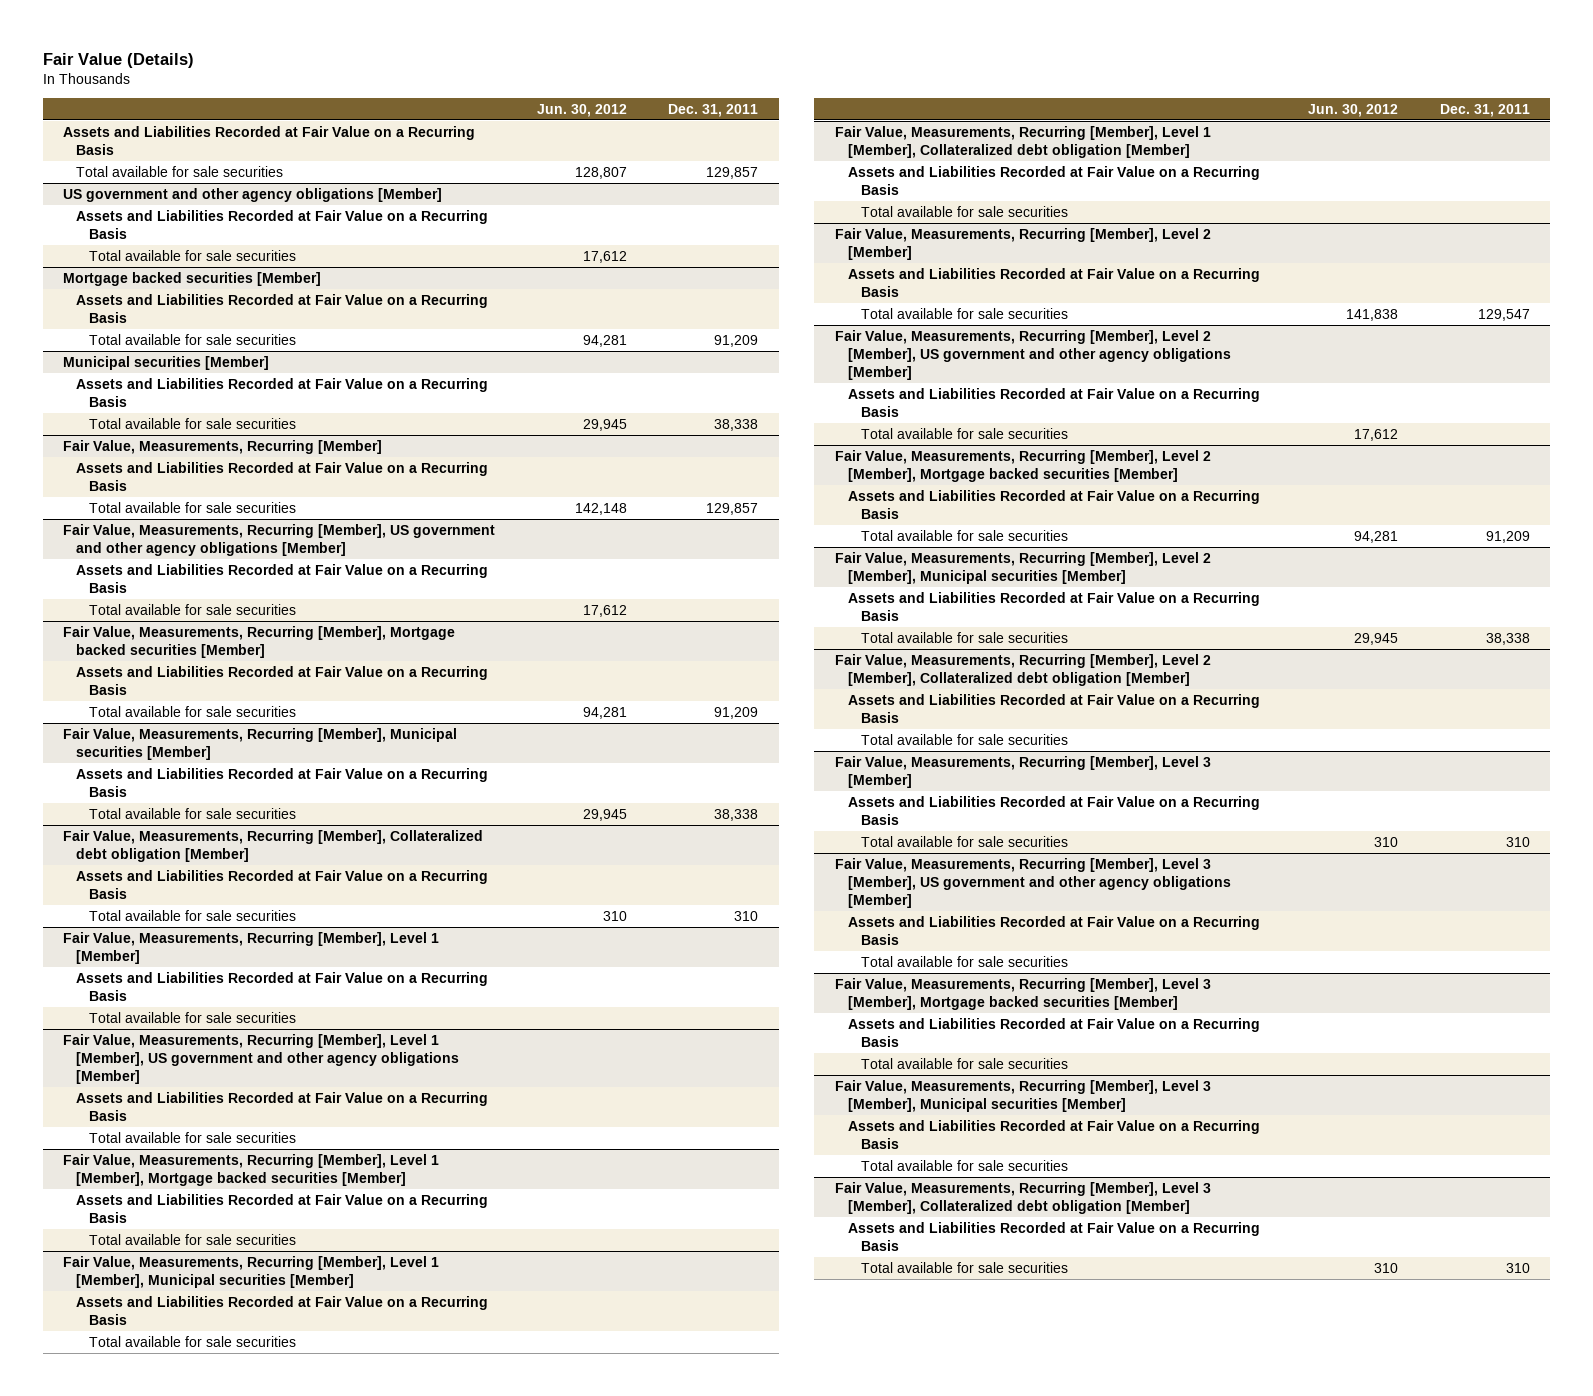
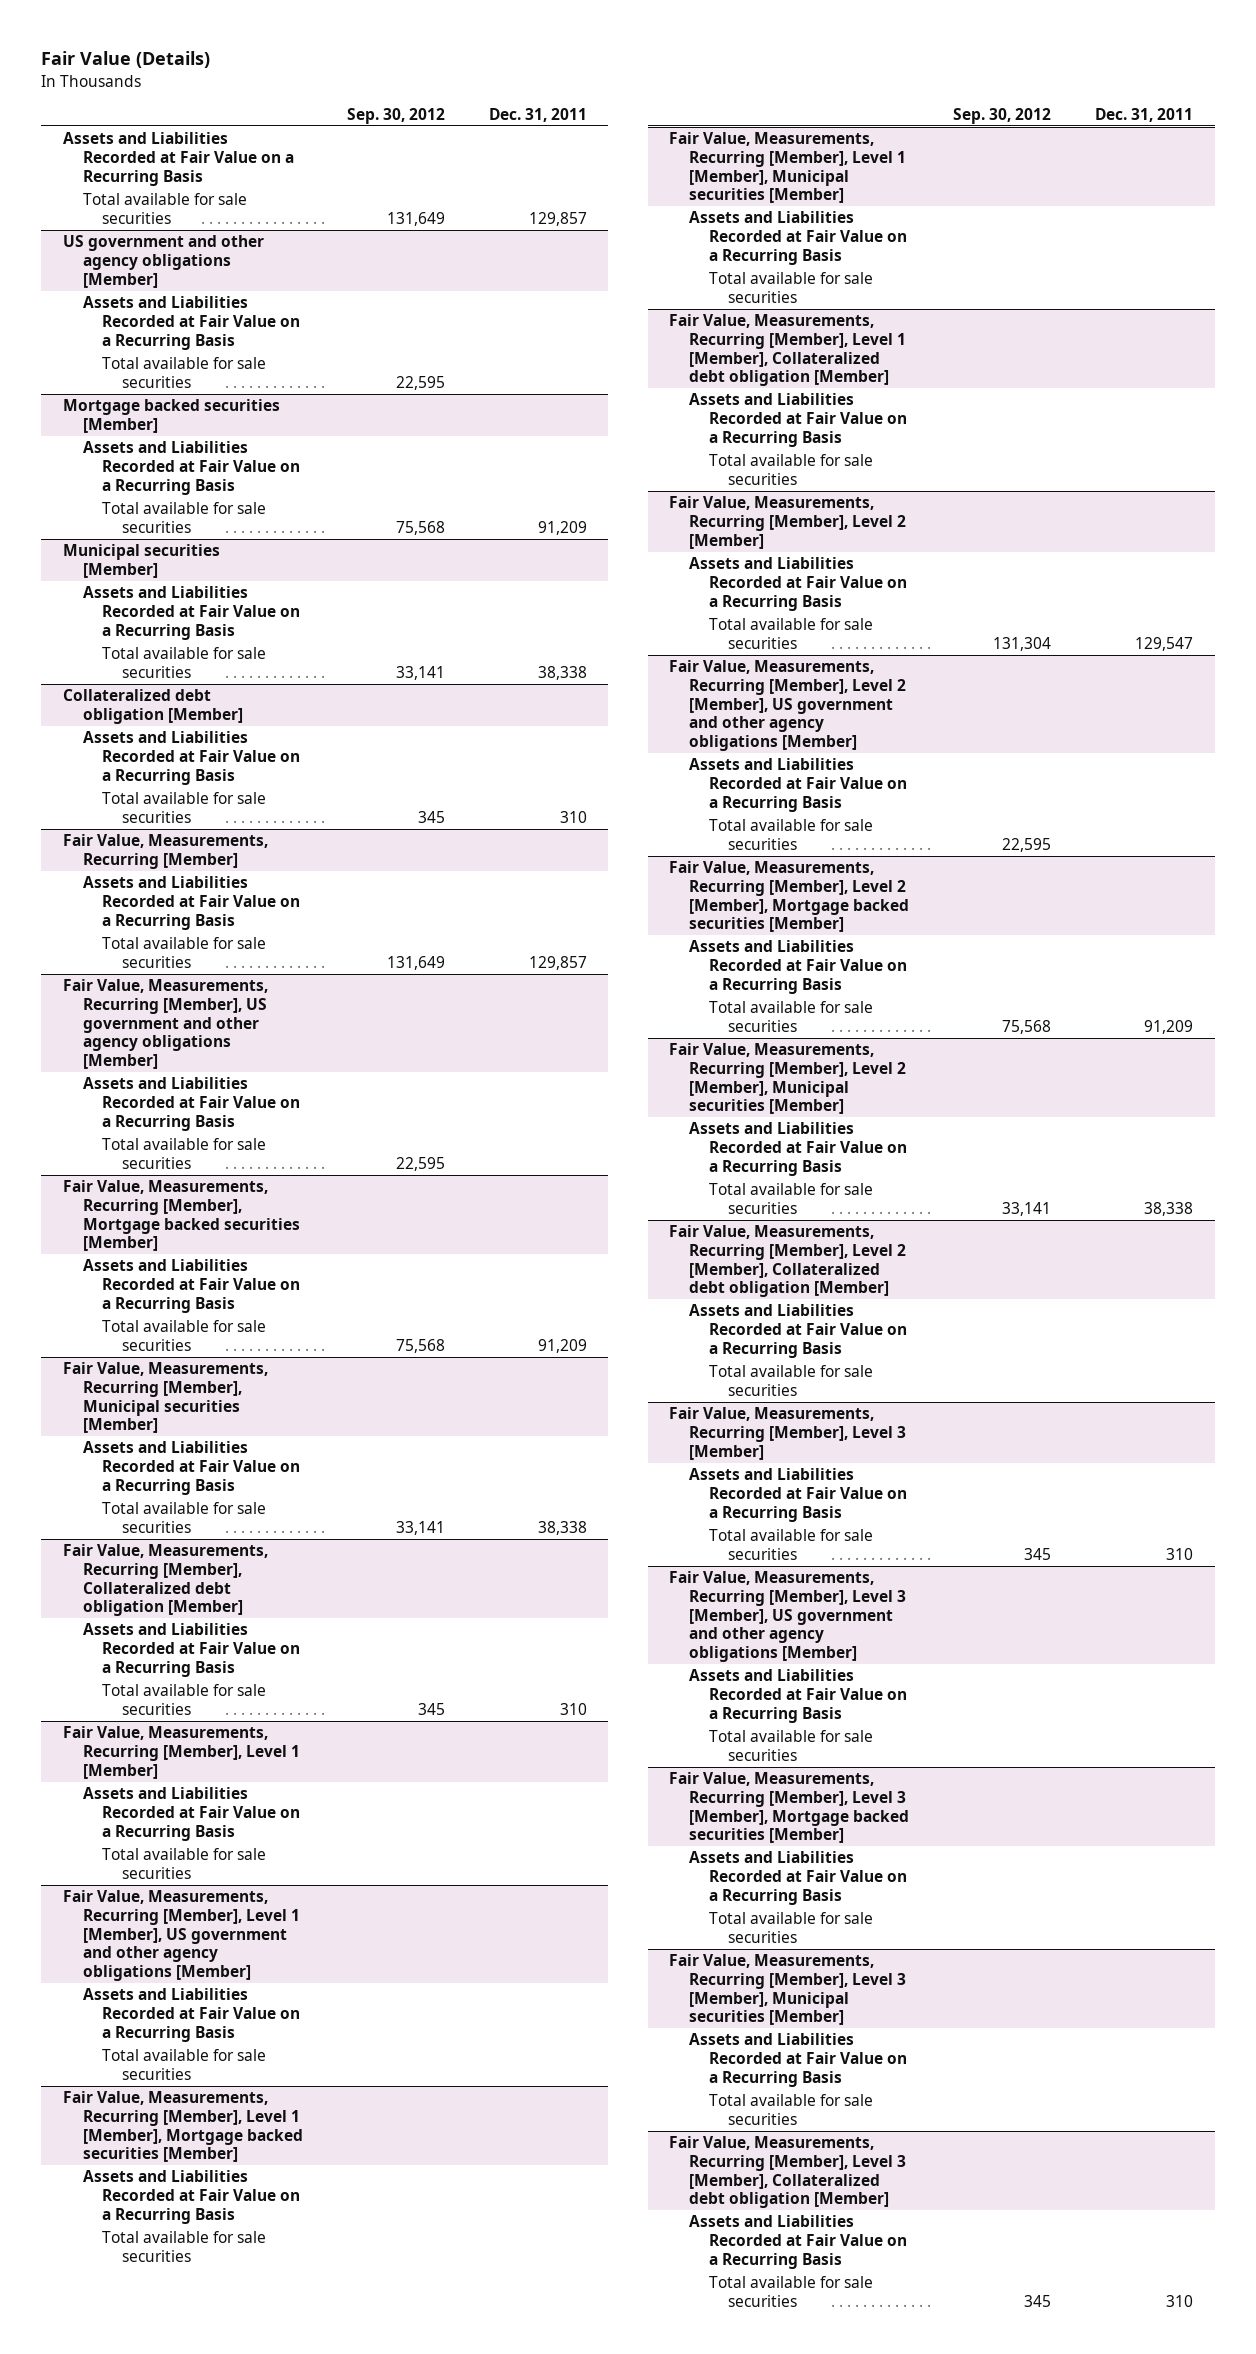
[536,103,627,117] Jun. 30, 2012 -> none
none -> [346,107,445,124] Sep. 30, 2012
none -> [63,689,243,725] Collateralized debt obligation [Member]
none -> [82,731,301,785] Assets and Liabilities Recorded at Fair Value on a Recurring Basis
none -> [102,792,267,824] Total available for sale securities

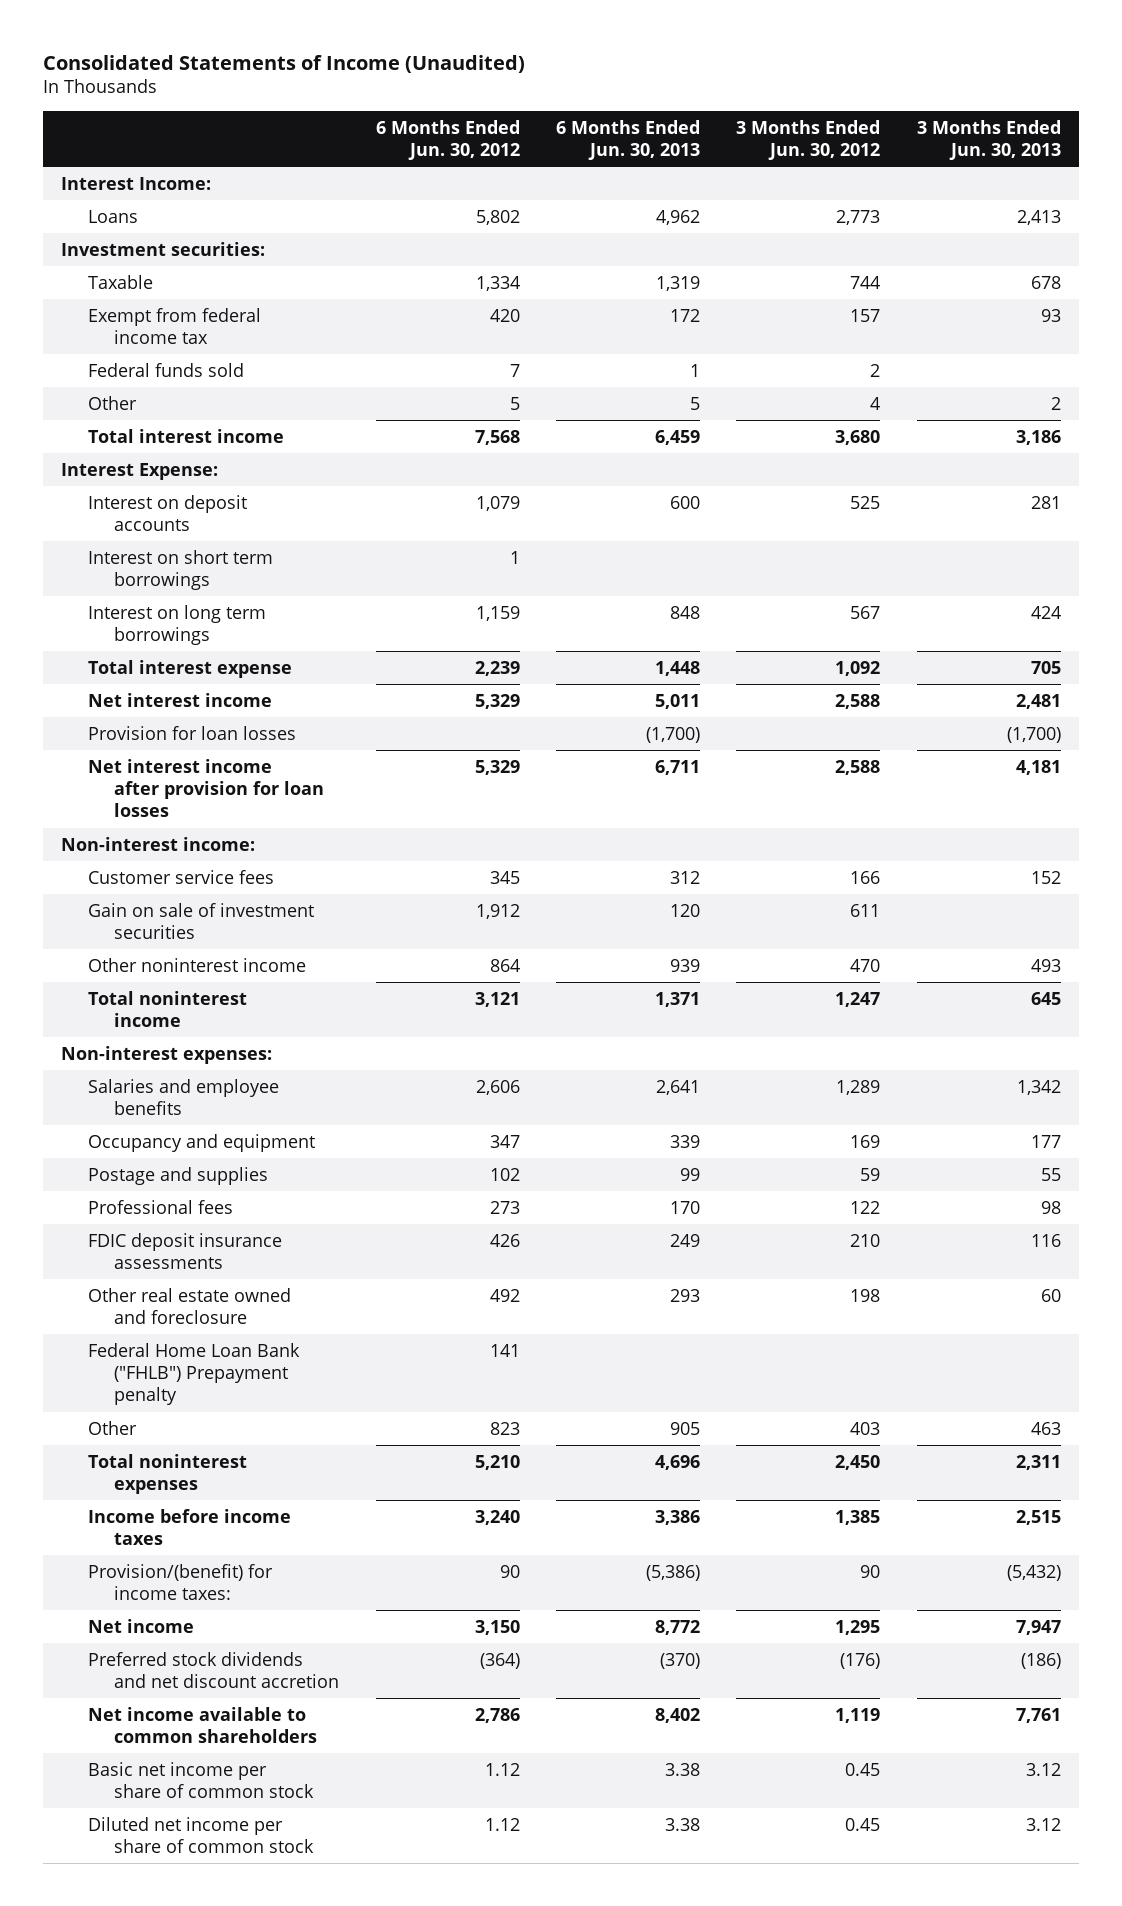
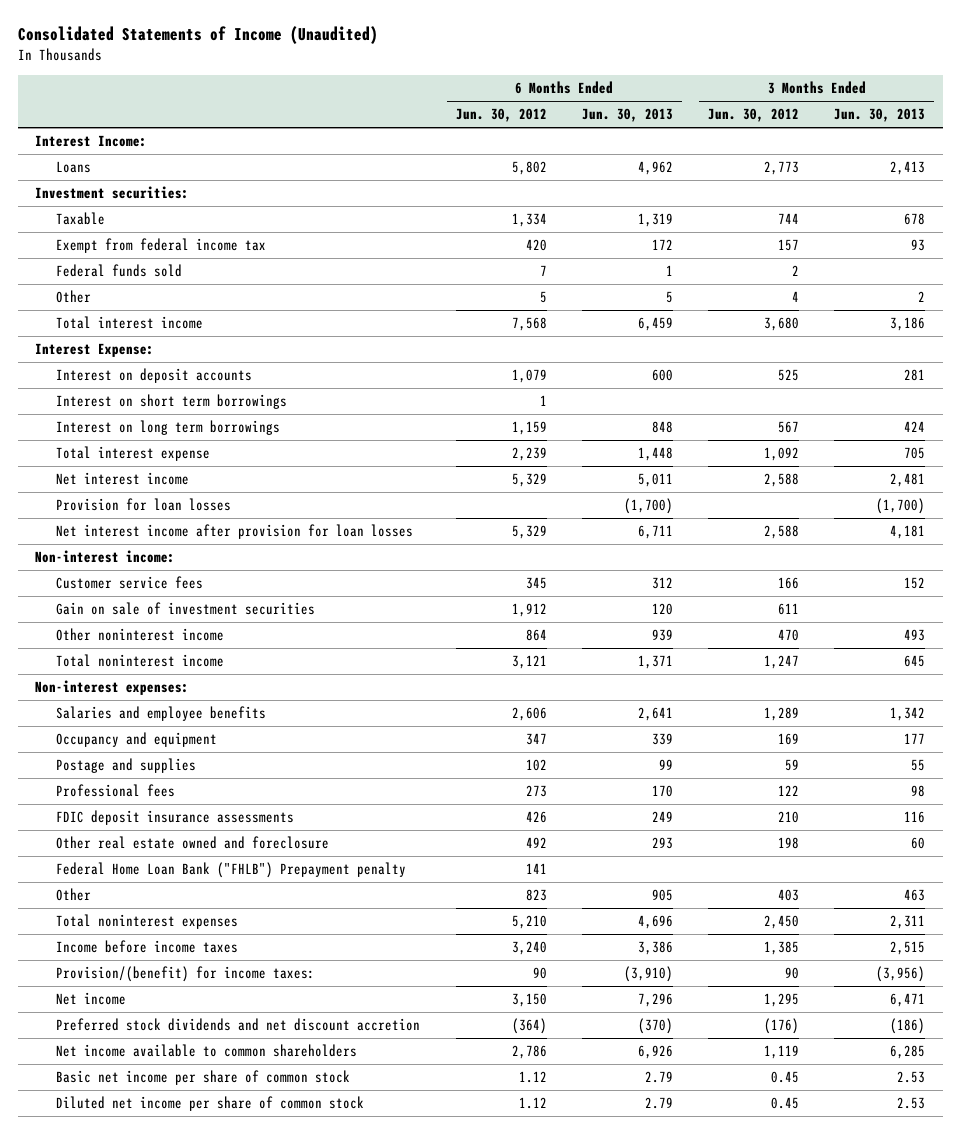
[645,1564,700,1581] (5,386) -> [623,966,673,983] (3,910)
[1006,1564,1061,1581] (5,432) -> [876,966,926,983] (3,956)
[654,1619,700,1635] 8,772 -> [637,993,673,1008] 7,296
[1015,1619,1061,1635] 7,947 -> [890,993,926,1008] 6,471
[654,1707,700,1723] 8,402 -> [637,1045,673,1060] 6,926
[1015,1707,1061,1723] 7,761 -> [890,1045,926,1060] 6,285
[664,1762,700,1776] 3.38 -> [644,1071,673,1084] 2.79
[1025,1762,1061,1776] 3.12 -> [897,1071,926,1084] 2.53
[664,1817,700,1831] 3.38 -> [644,1097,673,1110] 2.79
[1025,1817,1061,1831] 3.12 -> [897,1097,926,1110] 2.53

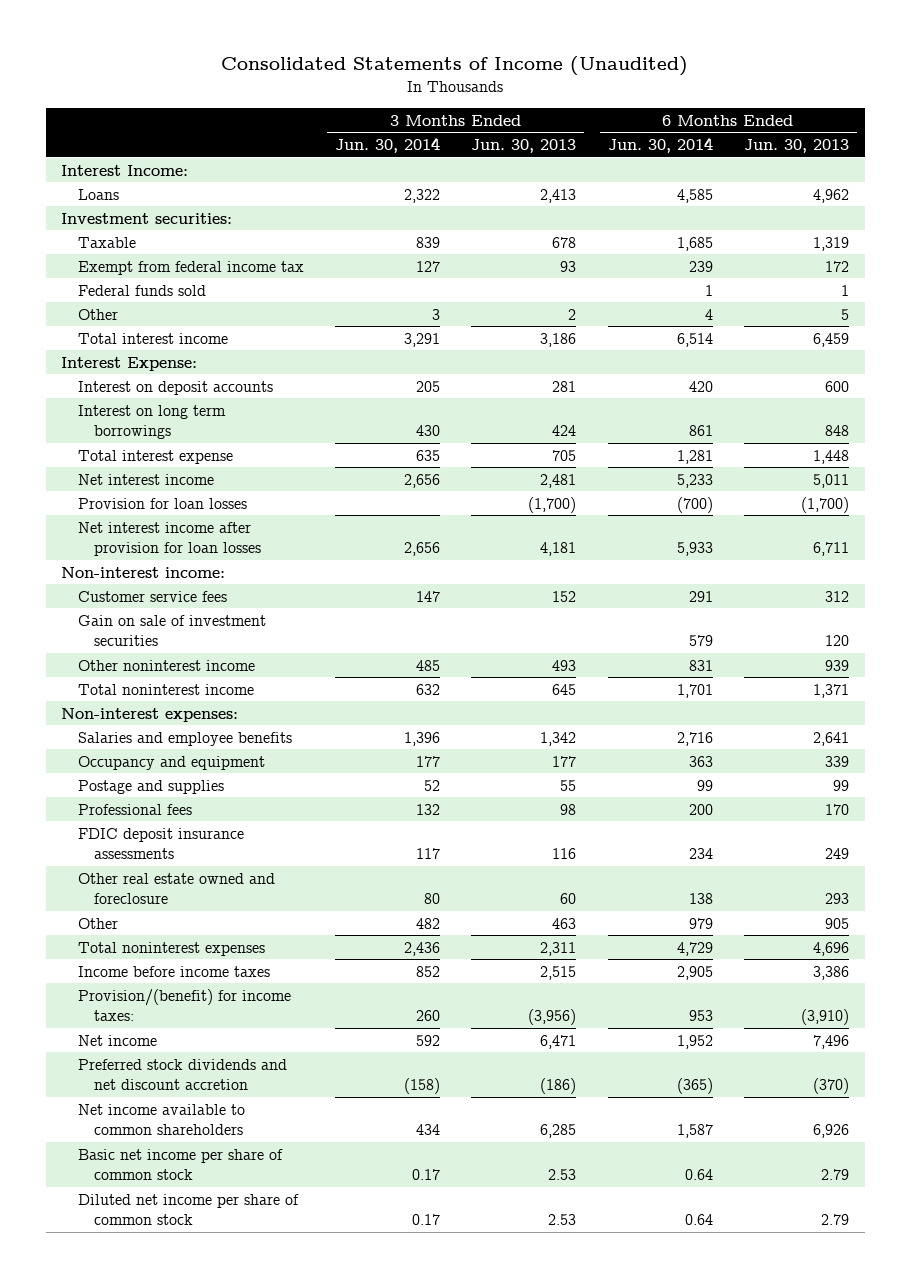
[455,108,547,123] Jun. 30, 2012 -> none
[708,108,800,123] Jun. 30, 2012 -> none
none -> [335,136,441,153] Jun. 30, 2014
none -> [607,136,713,153] Jun. 30, 2014
[56,394,288,410] Interest on short term borrowings -> none
[56,862,407,879] Federal Home Loan Bank ("FHLB") Prepayment penalty -> none
[637,993,673,1008] 7,296 -> [812,1034,849,1049] 7,496

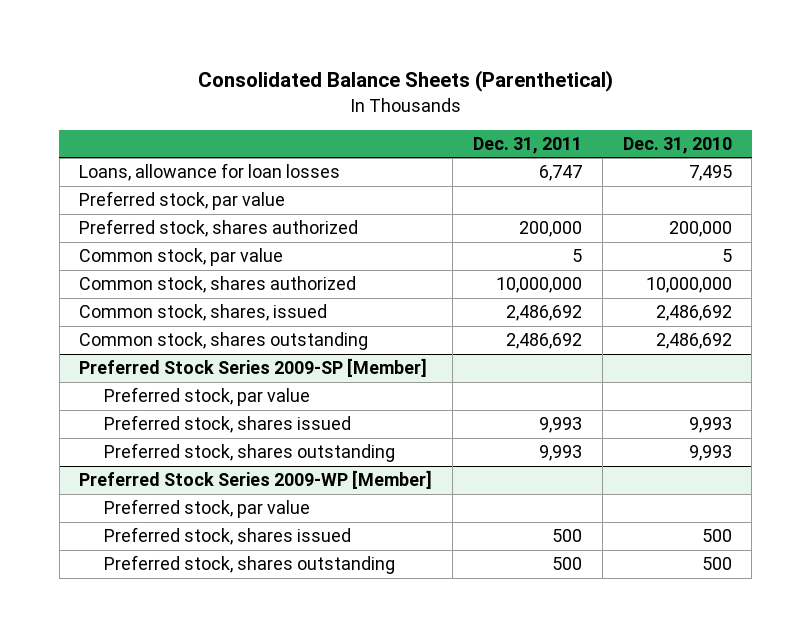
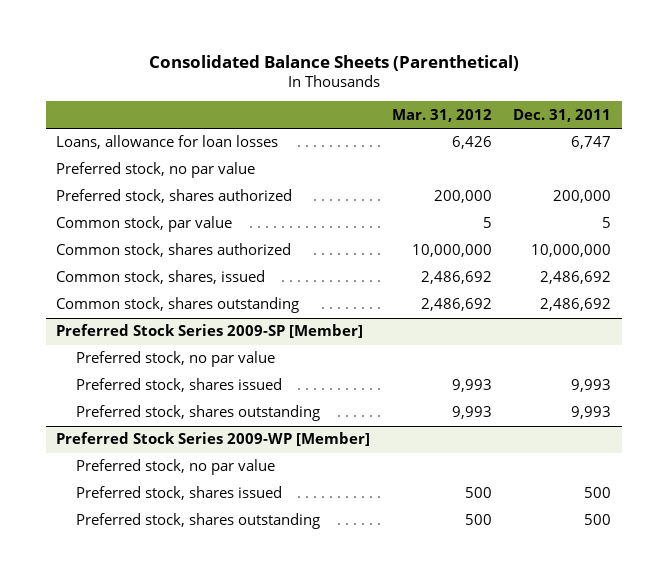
[622,136,732,154] Dec. 31, 2010 -> none
none -> [391,108,492,122] Mar. 31, 2012
[79,191,286,211] Preferred stock, par value -> [56,162,256,179] Preferred stock, no par value
[104,387,311,407] Preferred stock, par value -> [75,351,275,368] Preferred stock, no par value
[104,499,311,519] Preferred stock, par value -> [75,459,275,476] Preferred stock, no par value

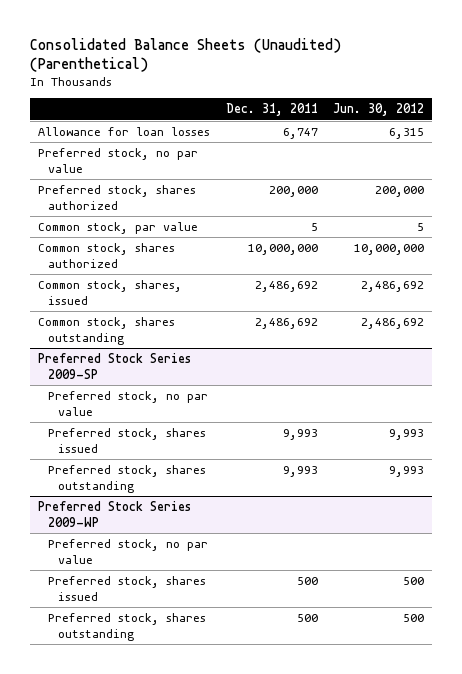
[148,54,519,71] Consolidated Balance Sheets (Parenthetical) -> [30,37,342,72] Consolidated Balance Sheets (Unaudited) (Parenthetical)
[391,108,492,122] Mar. 31, 2012 -> none
none -> [333,103,425,117] Jun. 30, 2012
[56,135,279,150] Loans, allowance for loan losses -> [38,126,211,136] Allowance for loan losses
[56,324,364,339] Preferred Stock Series 2009-SP [Member] -> [38,352,192,379] Preferred Stock Series 2009-SP
[56,432,371,447] Preferred Stock Series 2009-WP [Member] -> [38,500,192,527] Preferred Stock Series 2009-WP

